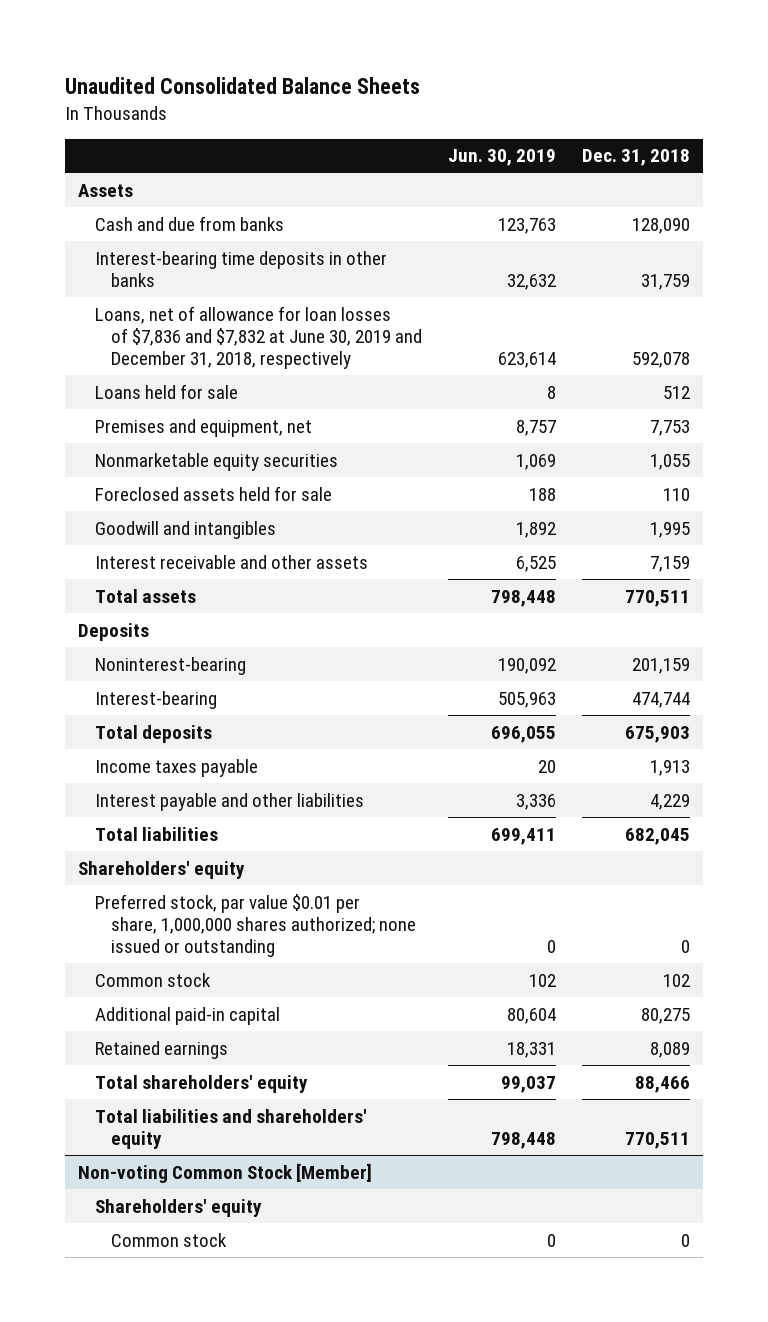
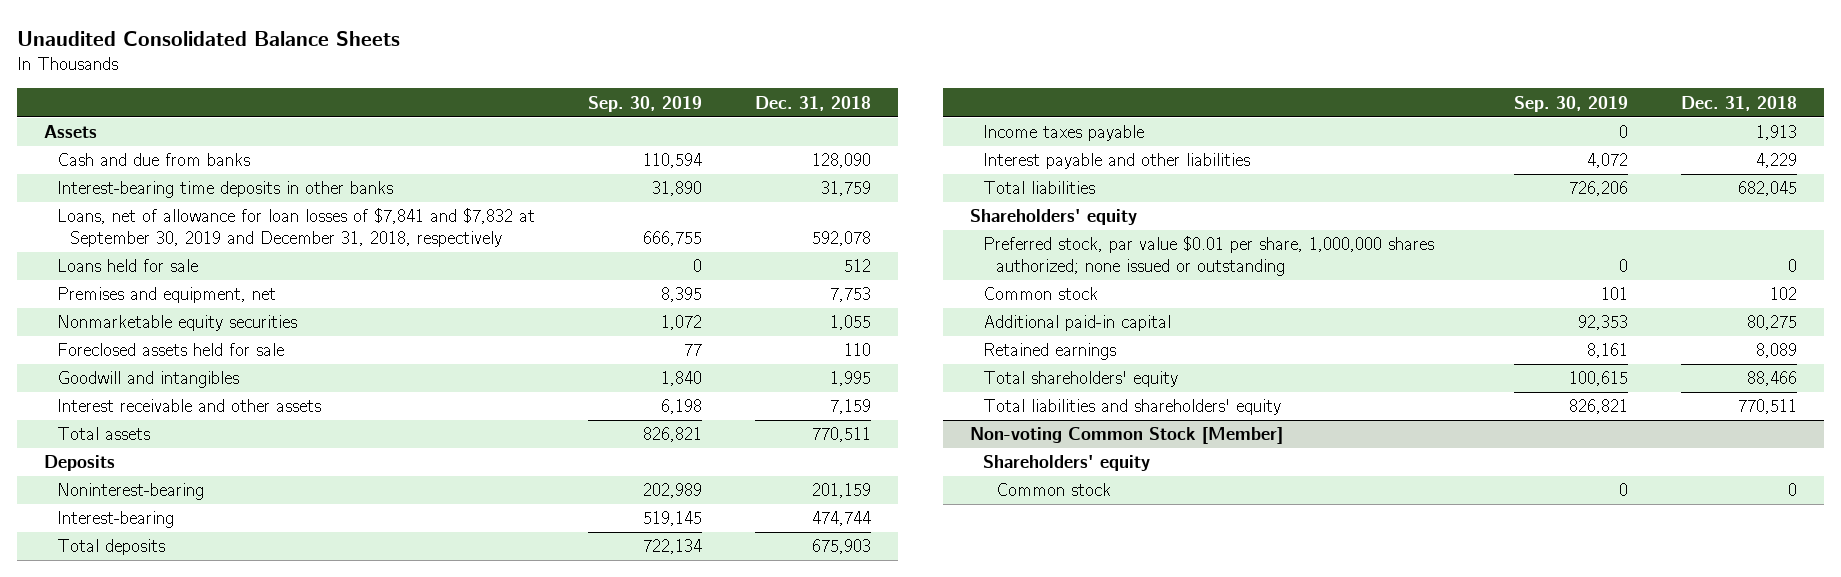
[447,149,556,167] Jun. 30, 2019 -> none
none -> [588,95,703,112] Sep. 30, 2019
[94,305,422,369] Loans, net of allowance for loan losses of $7,836 and $7,832 at June 30, 2019 and December 31, 2018, respectively -> [57,208,536,247] Loans, net of allowance for loan losses of $7,841 and $7,832 at September 30, 2019 and December 31, 2018, respectively

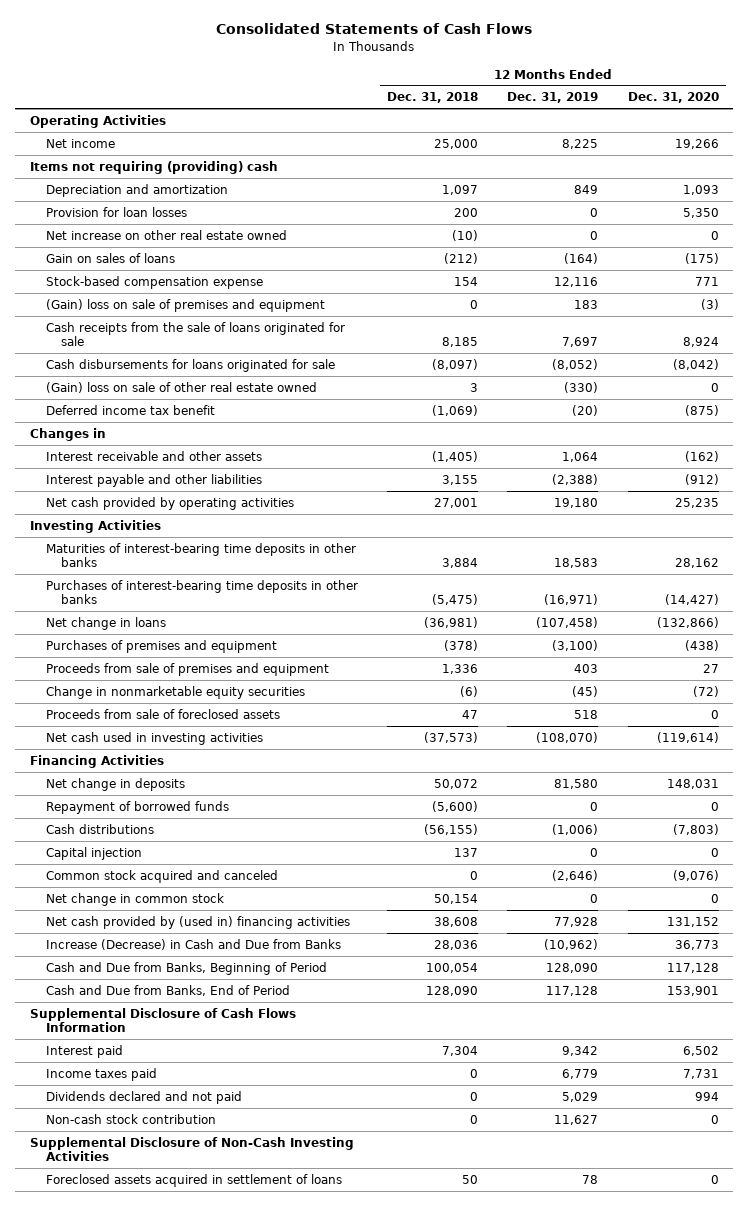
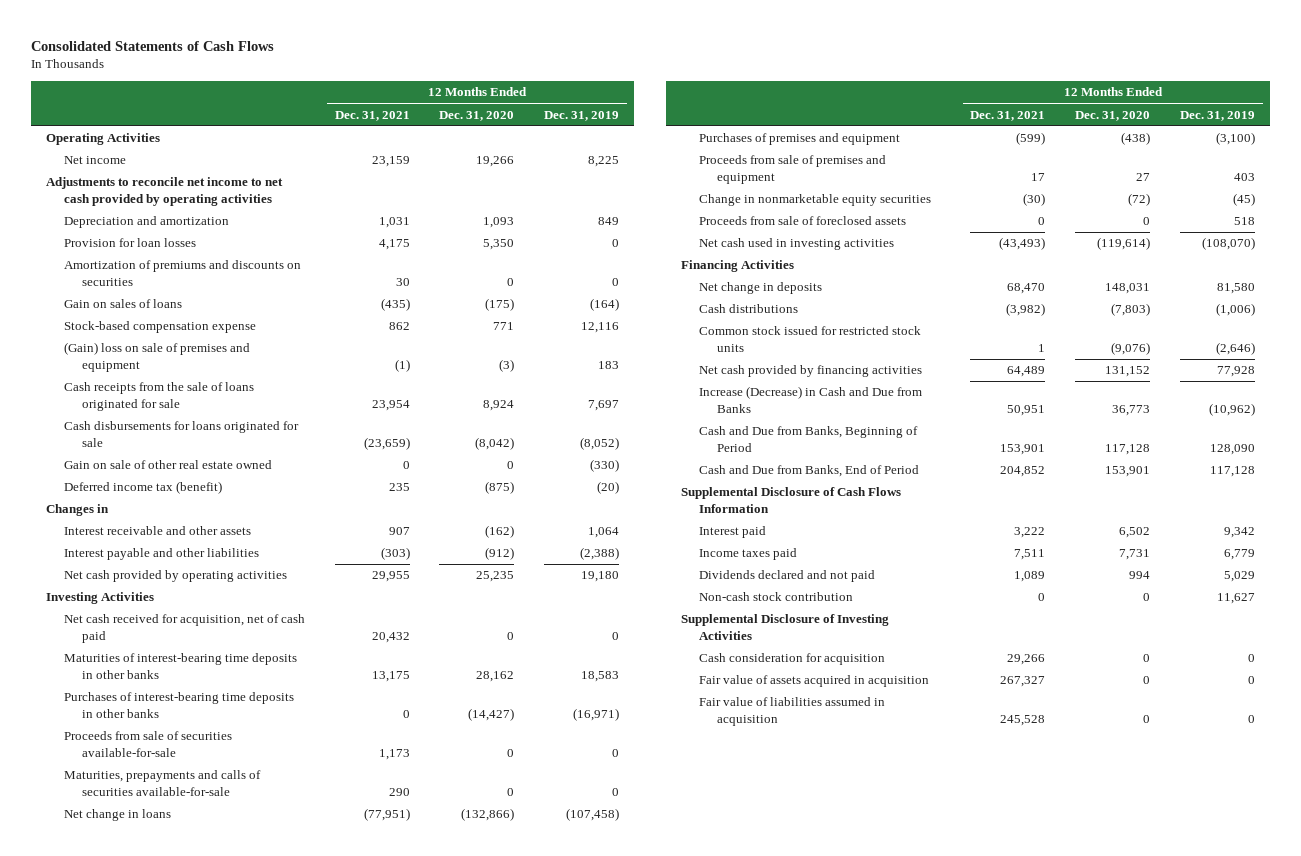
[387,92,479,104] Dec. 31, 2018 -> none
none -> [334,110,410,121] Dec. 31, 2021
[29,160,278,174] Items not requiring (providing) cash -> [45,177,283,206] Adjustments to reconcile net income to net cash provided by operating activities
[45,229,287,240] Net increase on other real estate owned -> none
none -> [63,260,301,286] Amortization of premiums and discounts on securities
[45,381,317,393] (Gain) loss on sale of other real estate owned -> [63,460,272,470] Gain on sale of other real estate owned
[45,404,215,415] Deferred income tax benefit -> [63,481,222,495] Deferred income tax (benefit)
none -> [63,614,305,643] Net cash received for acquisition, net of cash paid
none -> [63,731,232,757] Proceeds from sale of securities available-for-sale
none -> [63,770,261,796] Maturities, prepayments and calls of securities available-for-sale
[45,800,229,814] Repayment of borrowed funds -> none
[45,846,142,860] Capital injection -> none
[45,892,224,906] Net change in common stock -> none
[45,869,278,883] Common stock acquired and canceled -> [699,326,922,352] Common stock issued for restricted stock units
[45,915,350,929] Net cash provided by (used in) financing activities -> [699,365,923,378] Net cash provided by financing activities
[45,1173,342,1187] Foreclosed assets acquired in settlement of loans -> none
[29,1136,354,1161] Supplemental Disclosure of Non-Cash Investing Activities -> [681,614,890,640] Supplemental Disclosure of Investing Activities
none -> [699,653,886,666] Cash consideration for acquisition
none -> [699,675,930,688] Fair value of assets acquired in acquisition
none -> [699,697,886,726] Fair value of liabilities assumed in acquisition

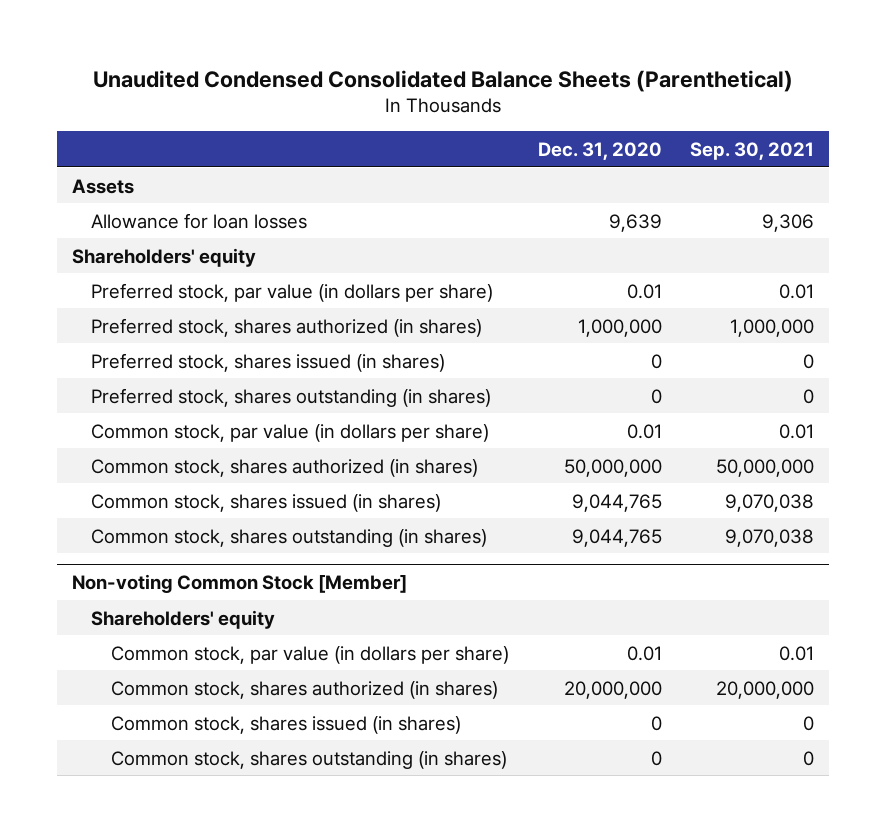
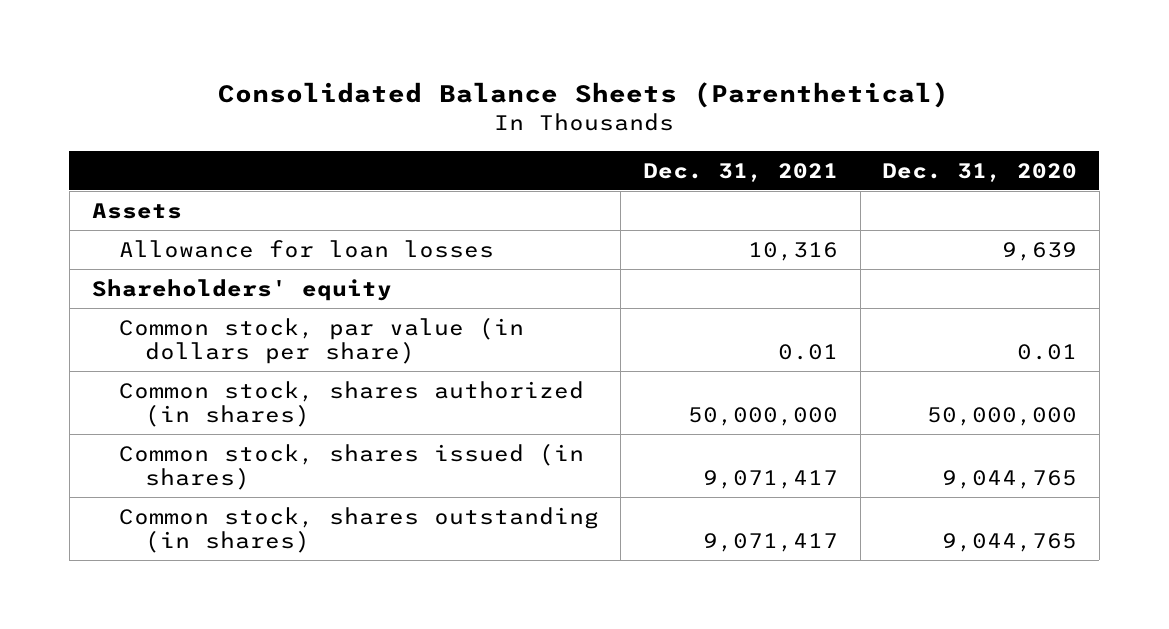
[93,69,794,92] Unaudited Condensed Consolidated Balance Sheets (Parenthetical) -> [218,81,950,108] Consolidated Balance Sheets (Parenthetical)
[690,141,815,160] Sep. 30, 2021 -> none
none -> [642,162,838,182] Dec. 31, 2021
[91,282,494,302] Preferred stock, par value (in dollars per share) -> none
[91,317,483,337] Preferred stock, shares authorized (in shares) -> none
[91,352,446,372] Preferred stock, shares issued (in shares) -> none
[91,387,492,407] Preferred stock, shares outstanding (in shares) -> none
[71,574,407,594] Non-voting Common Stock [Member] -> none
[91,609,276,629] Shareholders' equity -> none
[110,645,509,664] Common stock, par value (in dollars per share) -> none
[110,680,498,699] Common stock, shares authorized (in shares) -> none
[110,715,461,734] Common stock, shares issued (in shares) -> none
[110,750,507,769] Common stock, shares outstanding (in shares) -> none

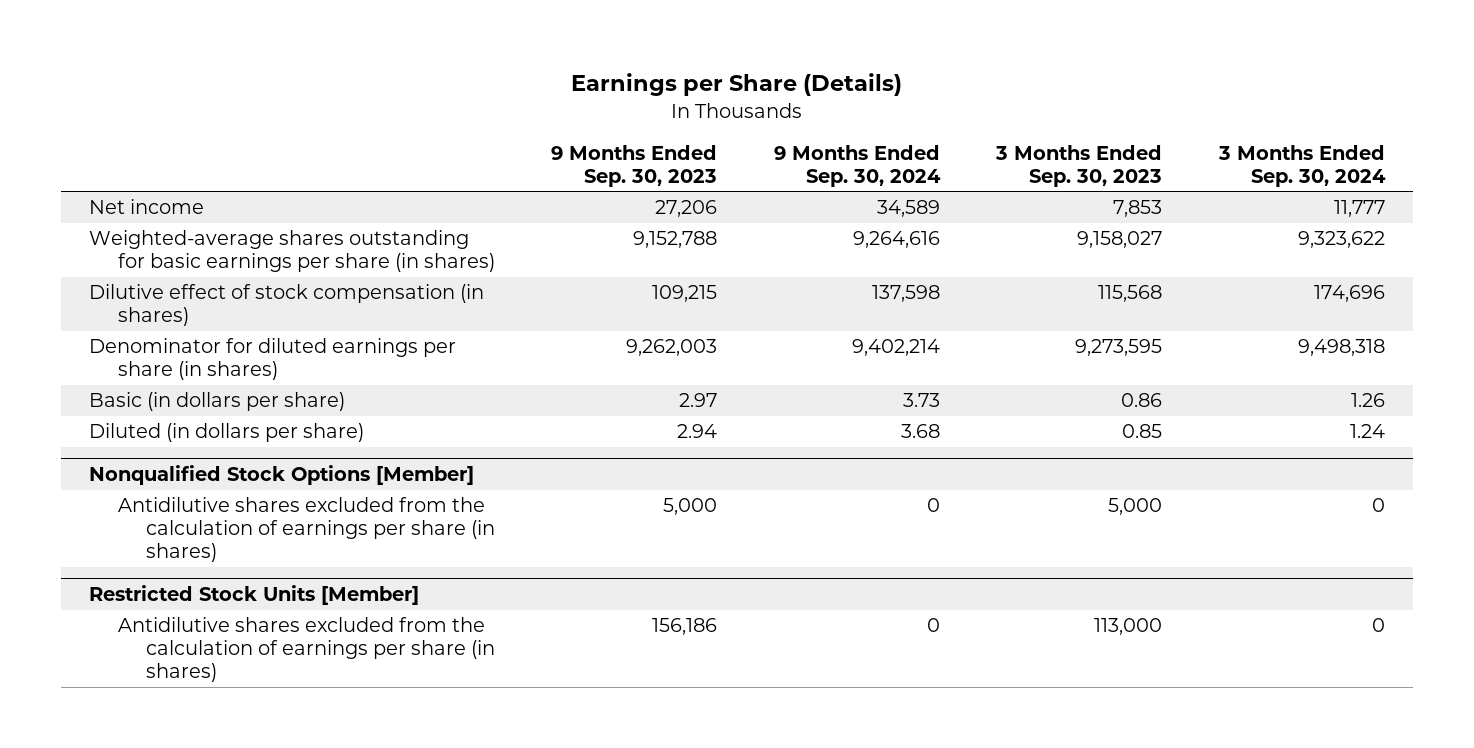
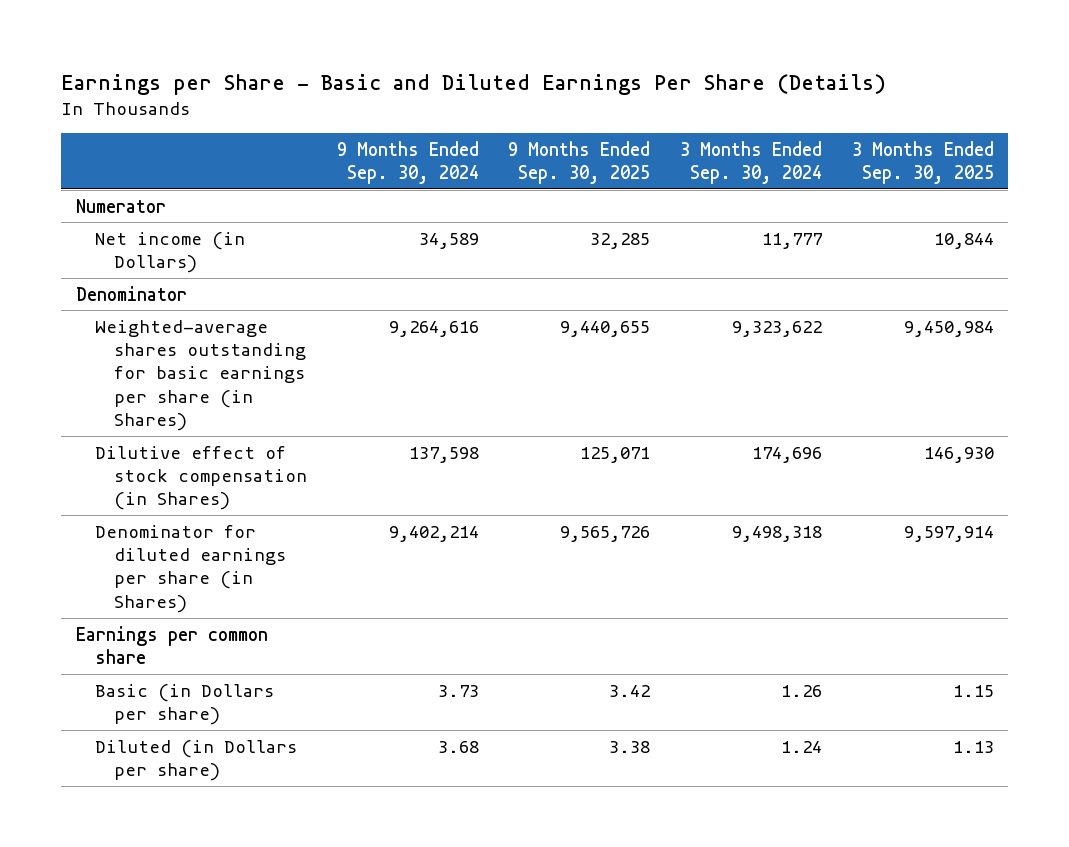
[570,73,902,97] Earnings per Share (Details) -> [60,73,886,95] Earnings per Share - Basic and Diluted Earnings Per Share (Details)
[551,144,718,187] 9 Months Ended Sep. 30, 2023 -> none
[995,144,1163,187] 3 Months Ended Sep. 30, 2023 -> none
none -> [508,140,651,184] 9 Months Ended Sep. 30, 2025
none -> [851,140,994,184] 3 Months Ended Sep. 30, 2025
[89,464,475,485] Nonqualified Stock Options [Member] -> none
[117,497,495,562] Antidilutive shares excluded from the calculation of earnings per share (in shares) -> none
[89,584,420,605] Restricted Stock Units [Member] -> none
[117,617,495,682] Antidilutive shares excluded from the calculation of earnings per share (in shares) -> none
none -> [75,198,166,213] Numerator
[89,199,205,215] Net income -> [94,231,245,273] Net income (in Dollars)
none -> [75,285,187,301] Denominator
[89,230,495,273] Weighted-average shares outstanding for basic earnings per share (in shares) -> [94,319,306,432] Weighted-average shares outstanding for basic earnings per share (in Shares)
[89,284,485,327] Dilutive effect of stock compensation (in shares) -> [94,445,307,511] Dilutive effect of stock compensation (in Shares)
[89,338,457,381] Denominator for diluted earnings per share (in shares) -> [94,524,286,613] Denominator for diluted earnings per share (in Shares)
none -> [75,625,268,664] Earnings per common share
[89,392,346,412] Basic (in dollars per share) -> [94,683,274,725] Basic (in Dollars per share)
[89,423,365,443] Diluted (in dollars per share) -> [94,739,297,781] Diluted (in Dollars per share)

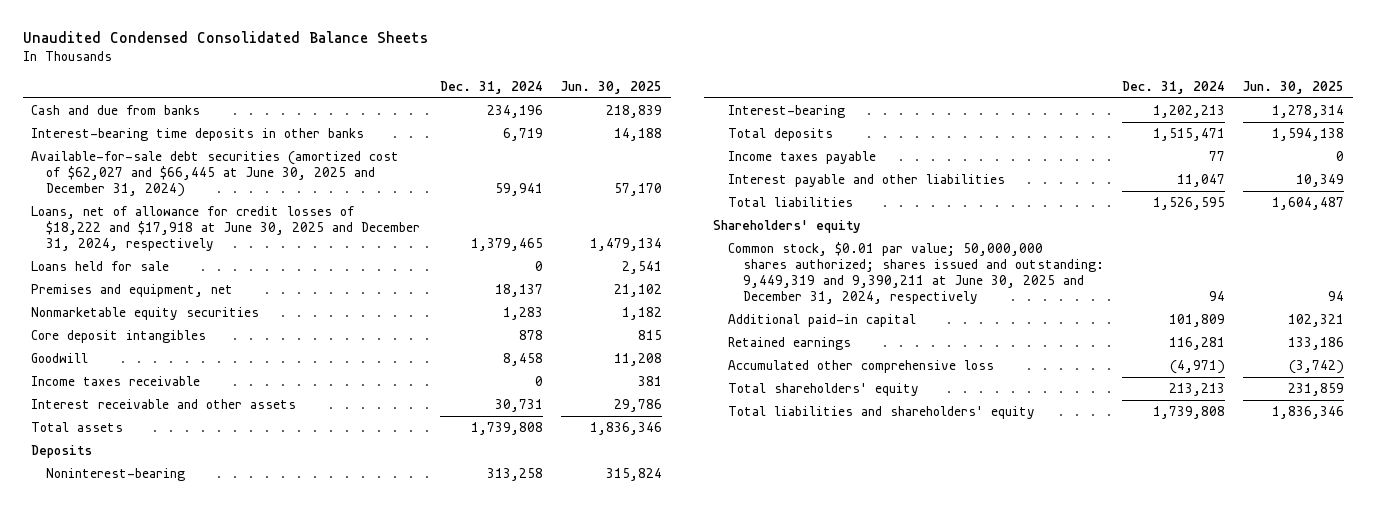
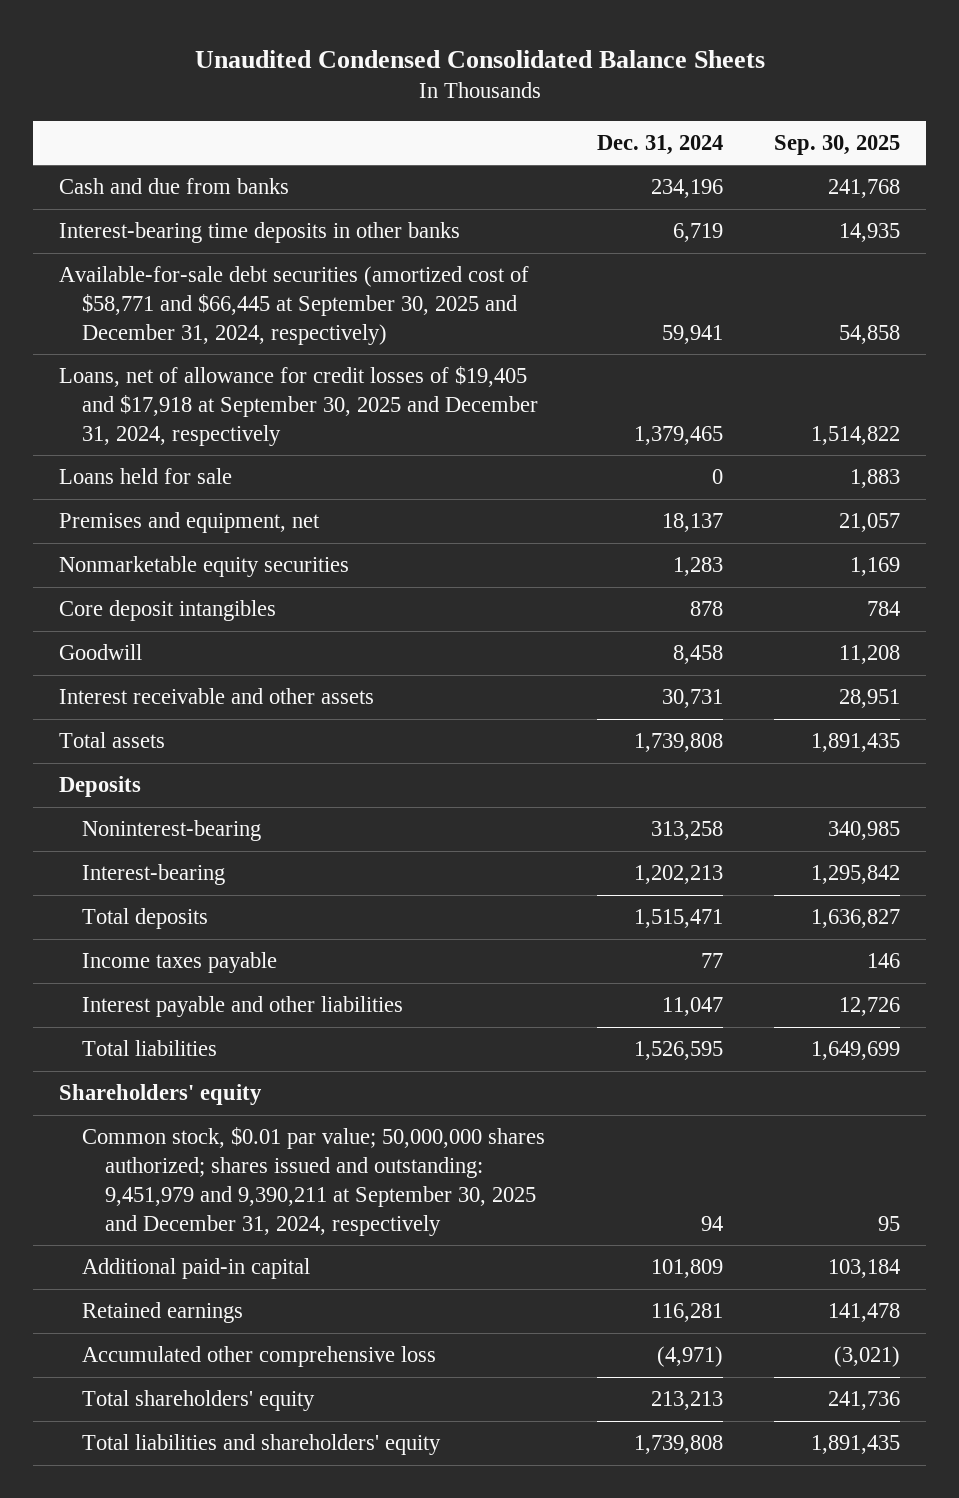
[560,80,662,94] Jun. 30, 2025 -> none
none -> [774,134,901,155] Sep. 30, 2025
[31,151,400,197] Available-for-sale debt securities (amortized cost of $62,027 and $66,445 at June 30, 2025 and December 31, 2024) -> [58,266,529,345] Available-for-sale debt securities (amortized cost of $58,771 and $66,445 at September 30, 2025 and December 31, 2024, respectively)
[31,206,421,251] Loans, net of allowance for credit losses of $18,222 and $17,918 at June 30, 2025 and December 31, 2024, respectively -> [58,366,538,446] Loans, net of allowance for credit losses of $19,405 and $17,918 at September 30, 2025 and December 31, 2024, respectively
[31,376,201,387] Income taxes receivable -> none
[728,242,1105,304] Common stock, $0.01 par value; 50,000,000 shares authorized; shares issued and outstanding: 9,449,319 and 9,390,211 at June 30, 2025 and December 31, 2024, respectively -> [81,1127,545,1236] Common stock, $0.01 par value; 50,000,000 shares authorized; shares issued and outstanding: 9,451,979 and 9,390,211 at September 30, 2025 and December 31, 2024, respectively

